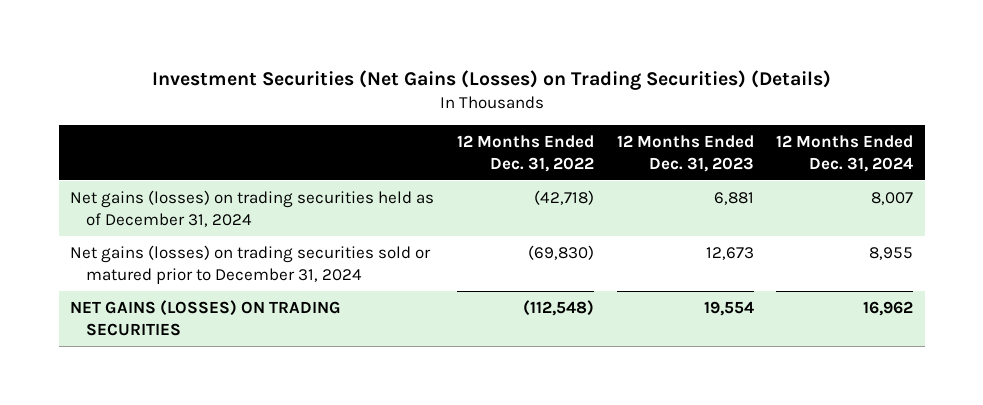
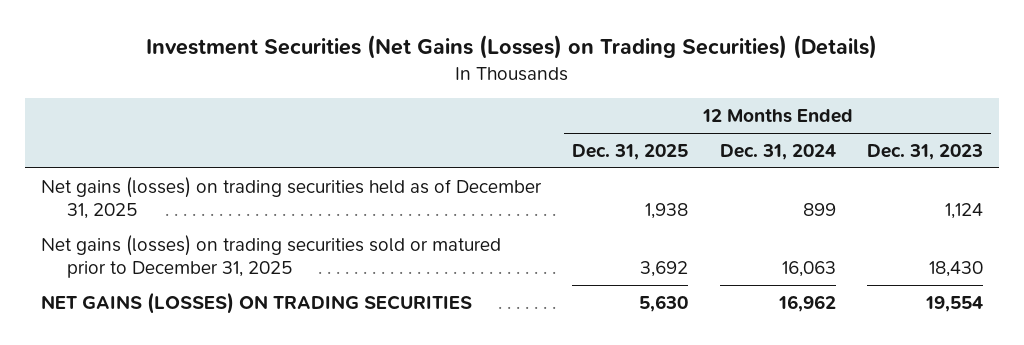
[456,134,594,172] 12 Months Ended Dec. 31, 2022 -> none
none -> [572,143,689,160] Dec. 31, 2025
[70,189,435,227] Net gains (losses) on trading securities held as of December 31, 2024 -> [40,176,542,220] Net gains (losses) on trading securities held as of December 31, 2025
[713,191,754,205] 6,881 -> [945,203,984,220] 1,124
[871,191,914,205] 8,007 -> [802,203,836,217] 899
[70,244,432,284] Net gains (losses) on trading securities sold or matured prior to December 31, 2024 -> [40,234,501,279] Net gains (losses) on trading securities sold or matured prior to December 31, 2025
[705,246,754,260] 12,673 -> [929,261,984,278] 18,430
[869,246,914,260] 8,955 -> [781,261,836,278] 16,063

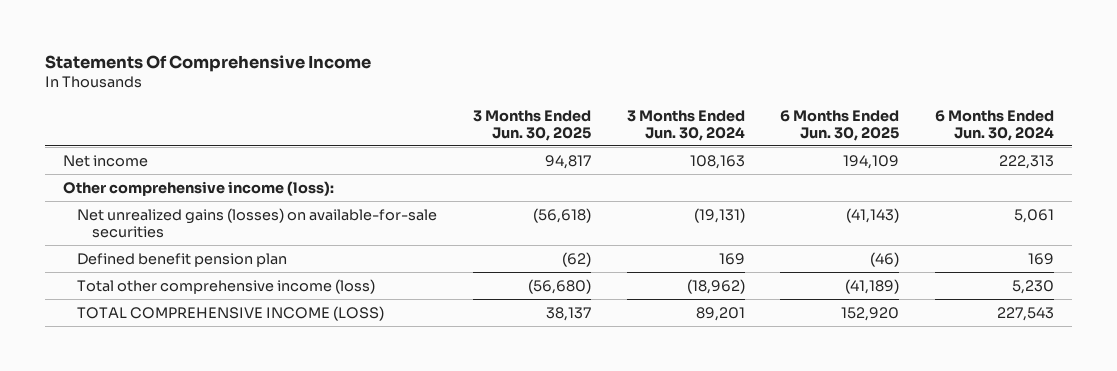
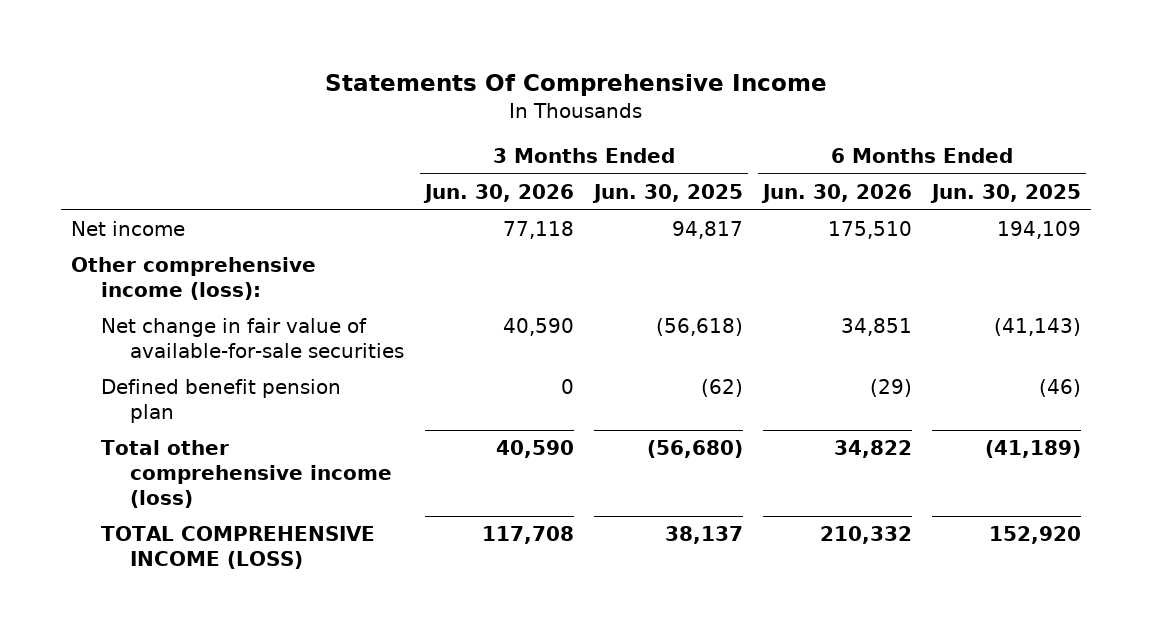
[626,109,745,141] 3 Months Ended Jun. 30, 2024 -> none
[935,109,1055,141] 6 Months Ended Jun. 30, 2024 -> none
none -> [422,183,574,203] Jun. 30, 2026
none -> [760,183,912,203] Jun. 30, 2026
[77,207,438,238] Net unrealized gains (losses) on available-for-sale securities -> [100,318,405,359] Net change in fair value of available-for-sale securities

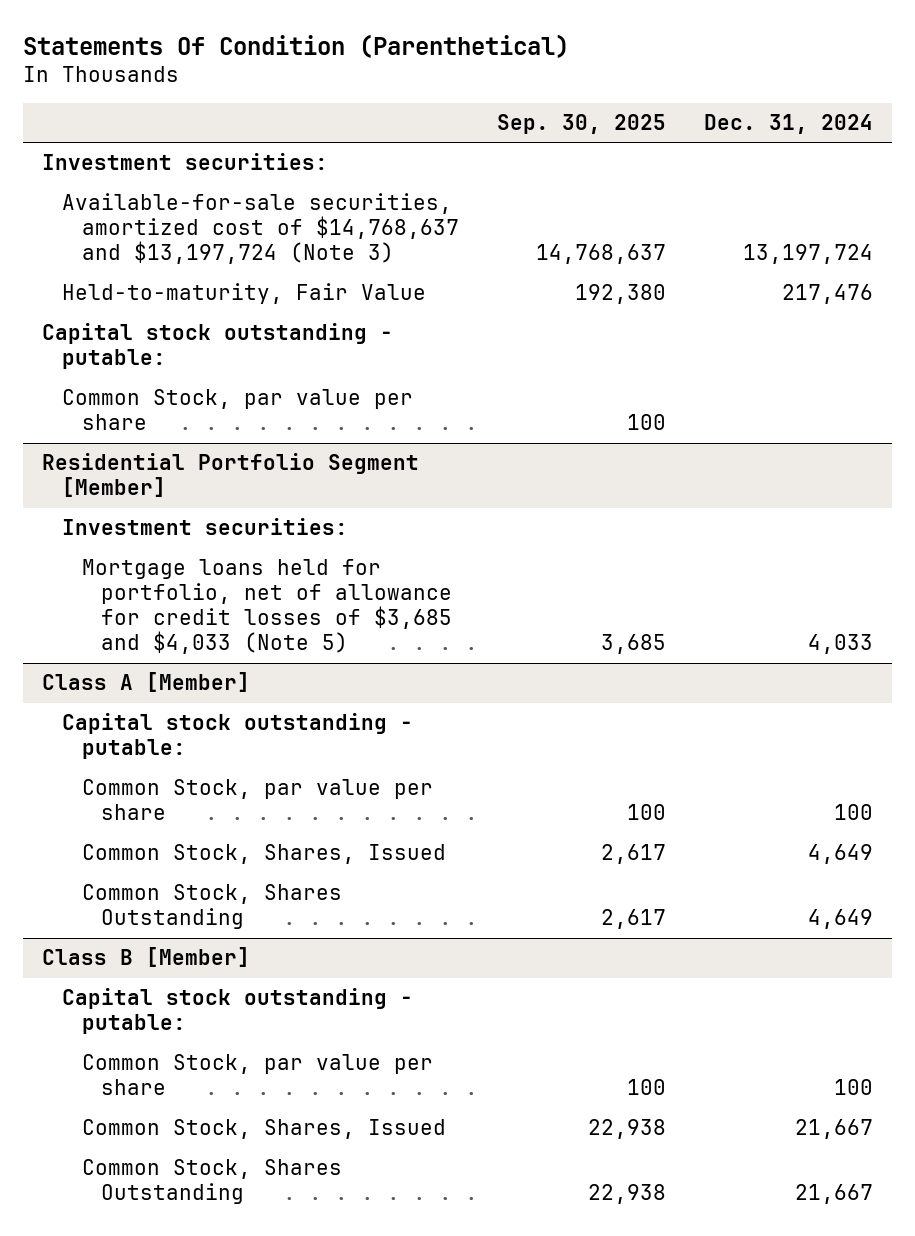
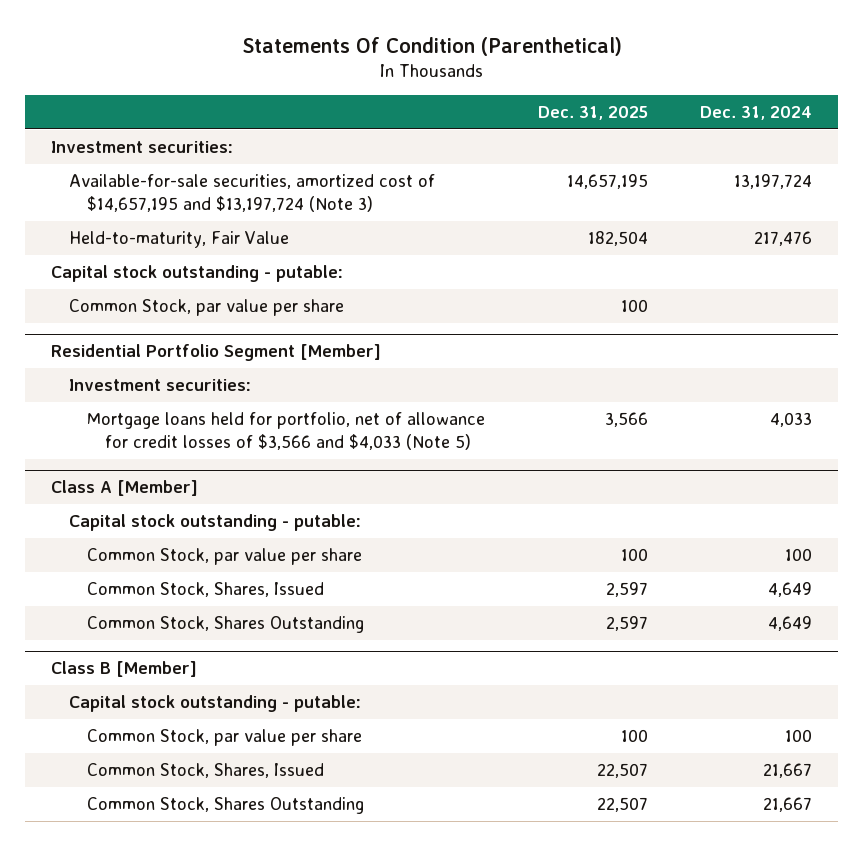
[496,113,666,134] Sep. 30, 2025 -> none
none -> [537,106,648,121] Dec. 31, 2025
[61,193,459,265] Available-for-sale securities, amortized cost of $14,768,637 and $13,197,724 (Note 3) -> [68,174,435,212] Available-for-sale securities, amortized cost of $14,657,195 and $13,197,724 (Note 3)
[81,559,453,655] Mortgage loans held for portfolio, net of allowance for credit losses of $3,685 and $4,033 (Note 5) -> [87,412,486,450] Mortgage loans held for portfolio, net of allowance for credit losses of $3,566 and $4,033 (Note 5)

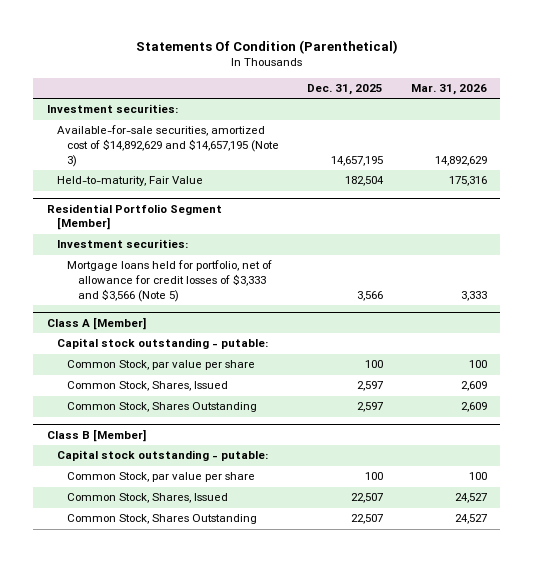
[700,106,813,121] Dec. 31, 2024 -> none
none -> [410,84,487,96] Mar. 31, 2026
[68,174,435,212] Available-for-sale securities, amortized cost of $14,657,195 and $13,197,724 (Note 3) -> [57,125,280,167] Available-for-sale securities, amortized cost of $14,892,629 and $14,657,195 (Note 3)
[50,265,343,283] Capital stock outstanding - putable: -> none
[68,299,344,317] Common Stock, par value per share -> none
[87,412,486,450] Mortgage loans held for portfolio, net of allowance for credit losses of $3,566 and $4,033 (Note 5) -> [67,260,273,302] Mortgage loans held for portfolio, net of allowance for credit losses of $3,333 and $3,566 (Note 5)

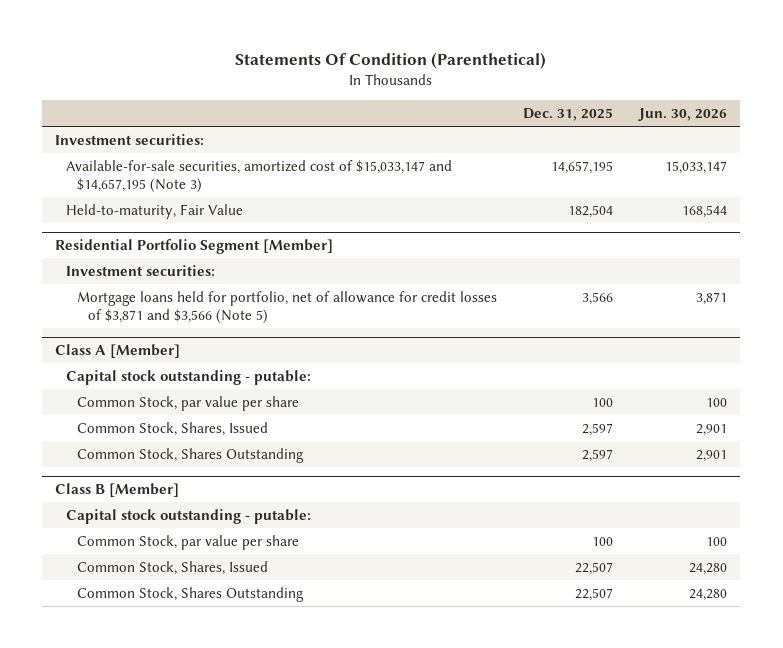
[410,84,487,96] Mar. 31, 2026 -> none
none -> [638,107,728,121] Jun. 30, 2026
[57,125,280,167] Available-for-sale securities, amortized cost of $14,892,629 and $14,657,195 (Note 3) -> [66,159,453,194] Available-for-sale securities, amortized cost of $15,033,147 and $14,657,195 (Note 3)
[67,260,273,302] Mortgage loans held for portfolio, net of allowance for credit losses of $3,333 and $3,566 (Note 5) -> [76,290,497,325] Mortgage loans held for portfolio, net of allowance for credit losses of $3,871 and $3,566 (Note 5)

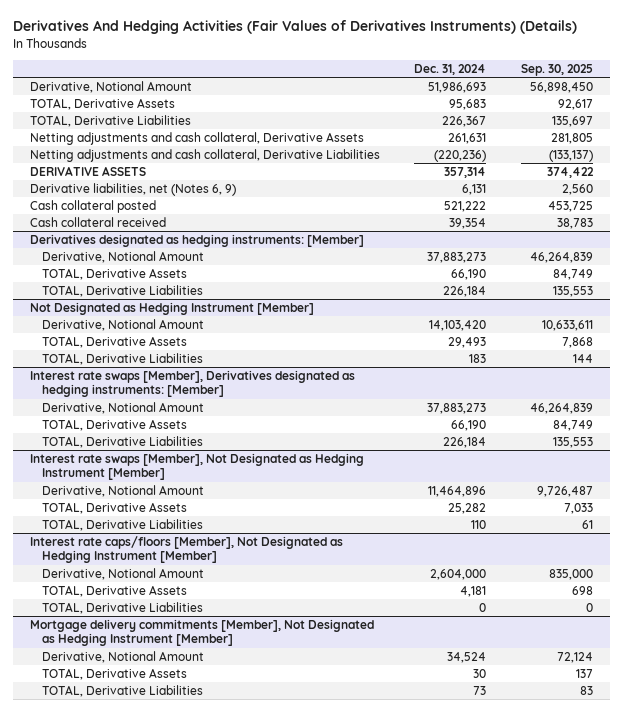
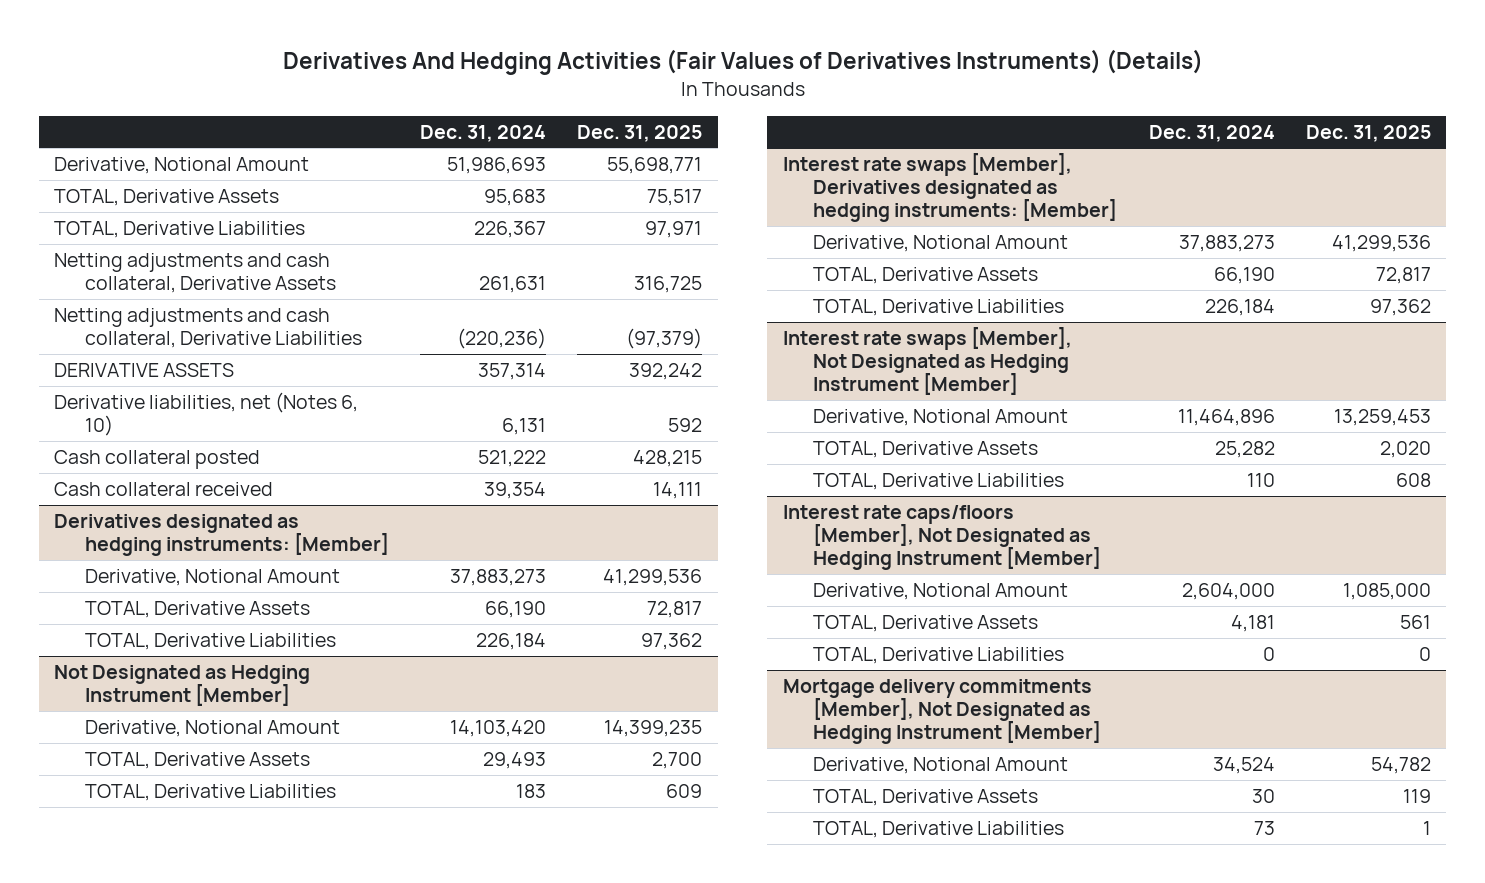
[520,63,593,76] Sep. 30, 2025 -> none
none -> [577,124,703,142] Dec. 31, 2025
[29,182,236,196] Derivative liabilities, net (Notes 6, 9) -> [54,391,359,437] Derivative liabilities, net (Notes 6, 10)

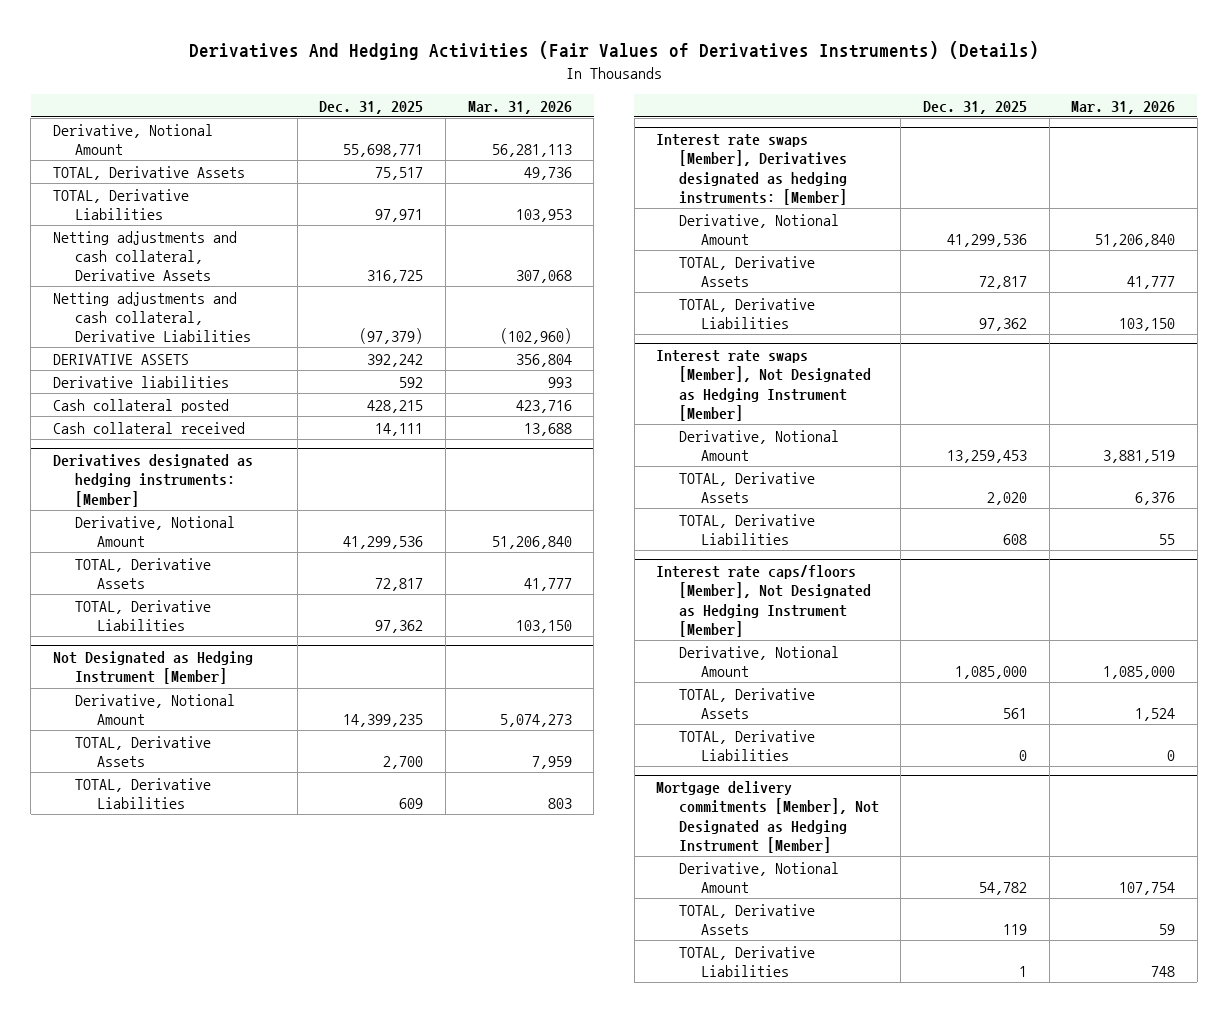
[420,124,547,142] Dec. 31, 2024 -> none
none -> [467,100,572,114] Mar. 31, 2026
[54,391,359,437] Derivative liabilities, net (Notes 6, 10) -> [52,375,229,388] Derivative liabilities

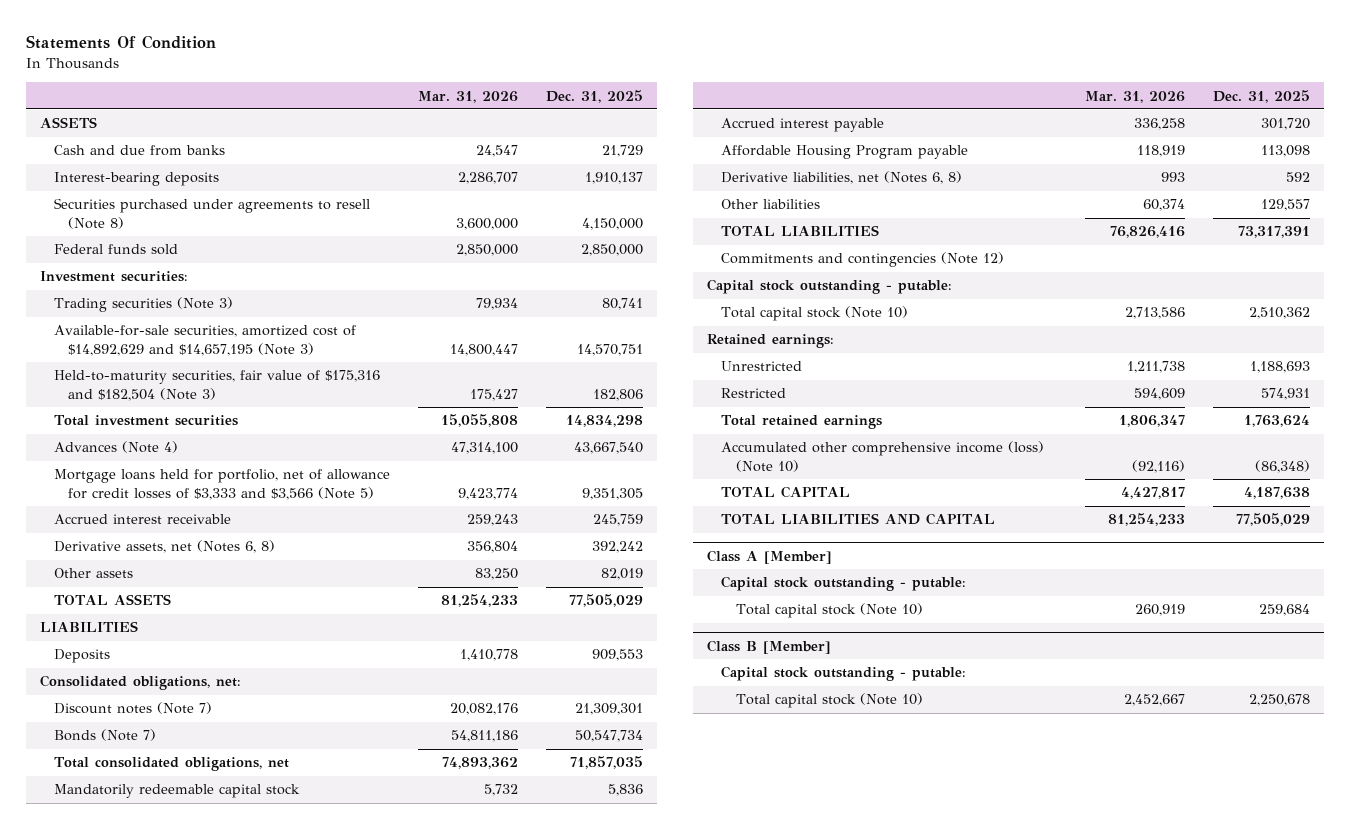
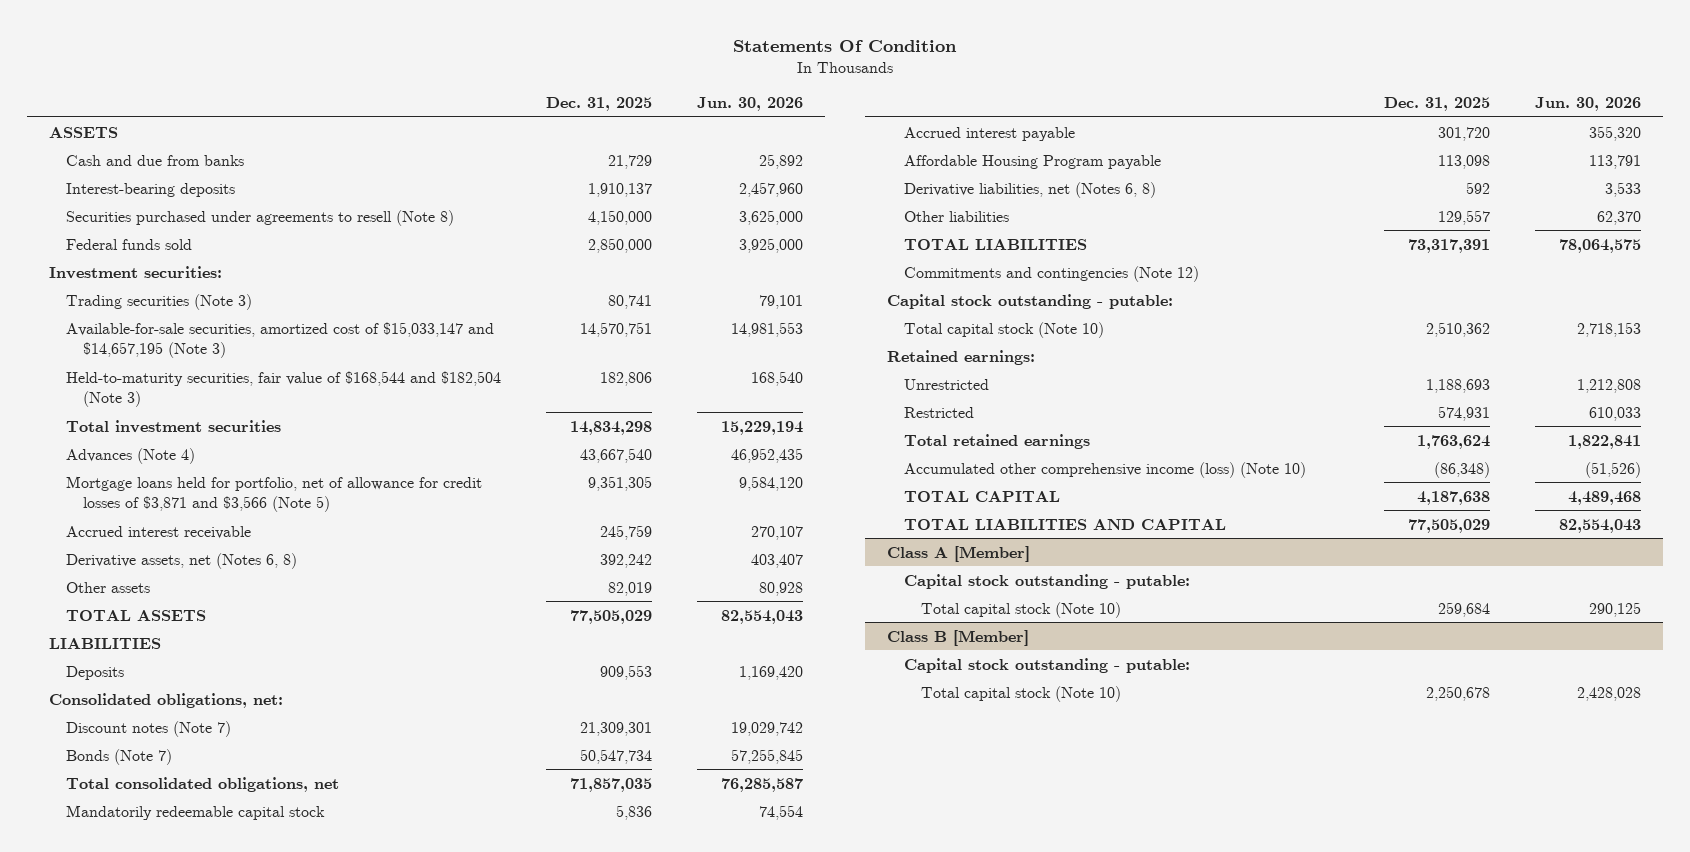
[418,90,519,103] Mar. 31, 2026 -> none
none -> [696,97,803,112] Jun. 30, 2026
[54,325,357,356] Available-for-sale securities, amortized cost of $14,892,629 and $14,657,195 (Note 3) -> [66,321,495,358] Available-for-sale securities, amortized cost of $15,033,147 and $14,657,195 (Note 3)
[54,370,381,401] Held-to-maturity securities, fair value of $175,316 and $182,504 (Note 3) -> [66,370,502,407] Held-to-maturity securities, fair value of $168,544 and $182,504 (Note 3)
[54,469,391,500] Mortgage loans held for portfolio, net of allowance for credit losses of $3,333 and $3,566 (Note 5) -> [66,475,483,512] Mortgage loans held for portfolio, net of allowance for credit losses of $3,871 and $3,566 (Note 5)

